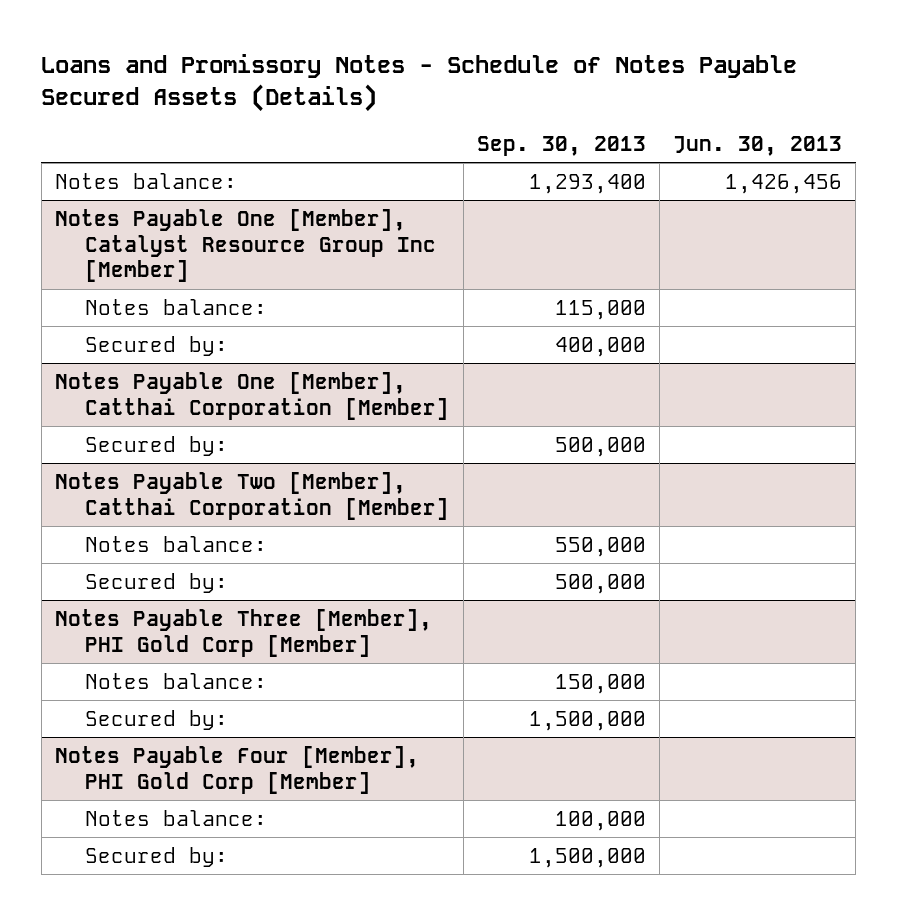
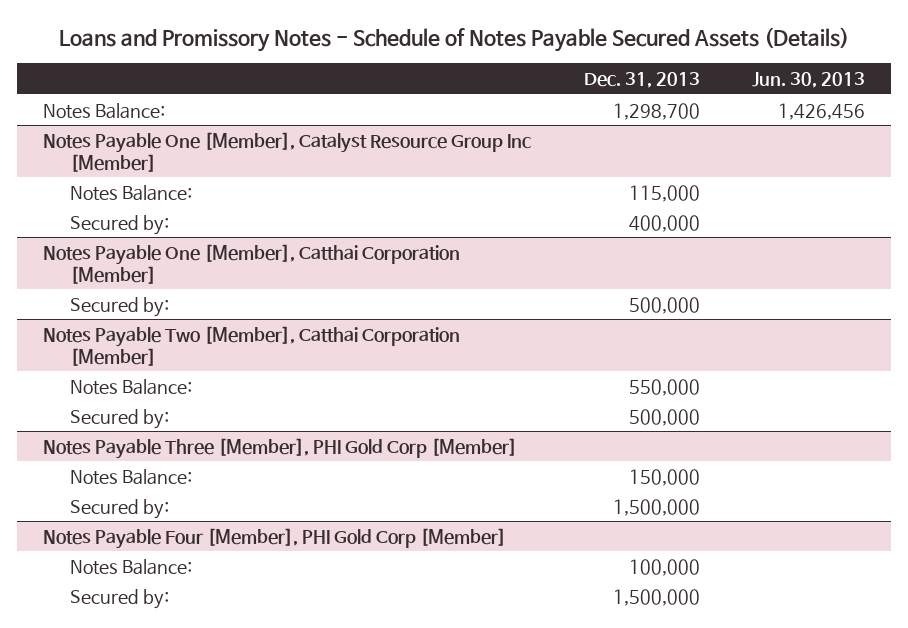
[476,136,646,157] Sep. 30, 2013 -> none
none -> [583,71,700,88] Dec. 31, 2013
[54,172,237,189] Notes balance: -> [43,102,166,119] Notes Balance:
[85,298,268,315] Notes balance: -> [70,184,193,201] Notes Balance:
[85,535,268,552] Notes balance: -> [70,378,193,395] Notes Balance:
[85,672,268,689] Notes balance: -> [70,468,193,485] Notes Balance:
[85,809,268,826] Notes balance: -> [70,558,193,575] Notes Balance:

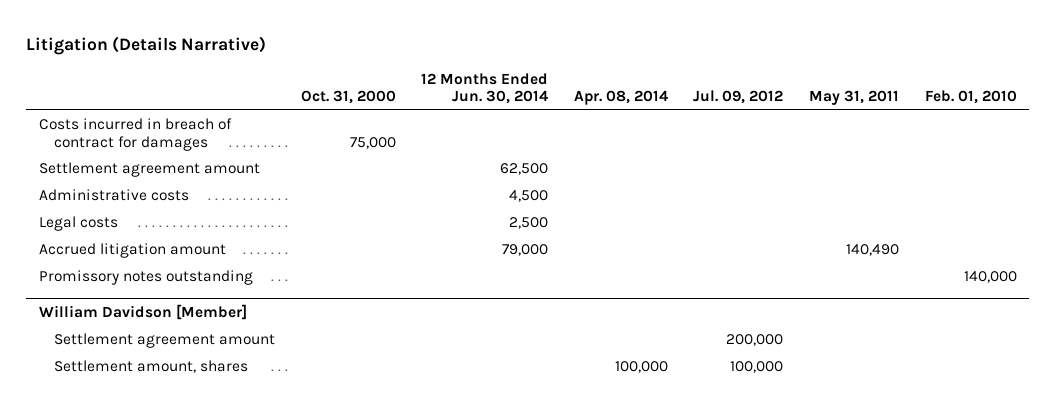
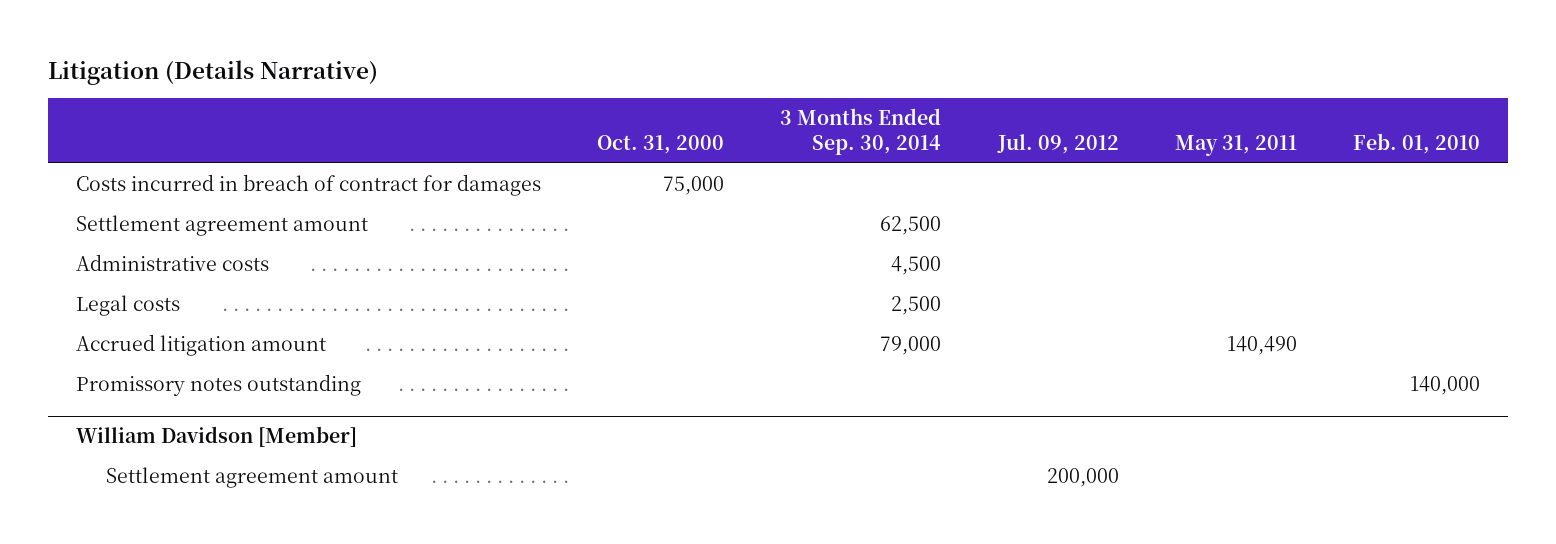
[421,72,549,105] 12 Months Ended Jun. 30, 2014 -> none
[573,90,668,106] Apr. 08, 2014 -> none
none -> [780,108,942,155] 3 Months Ended Sep. 30, 2014
[54,360,249,374] Settlement amount, shares -> none

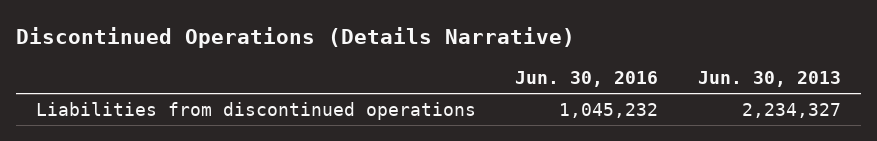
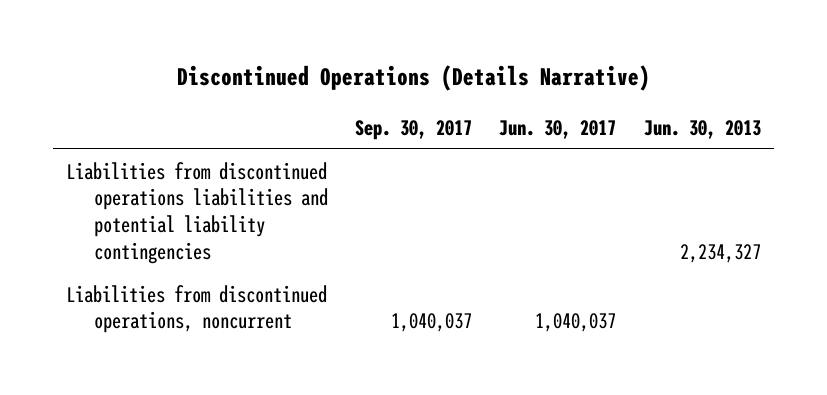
[515,71,659,88] Jun. 30, 2016 -> none
none -> [355,119,473,140] Sep. 30, 2017
none -> [499,119,617,139] Jun. 30, 2017
[36,102,477,121] Liabilities from discontinued operations -> [66,161,328,265] Liabilities from discontinued operations liabilities and potential liability contingencies
none -> [66,284,328,334] Liabilities from discontinued operations, noncurrent

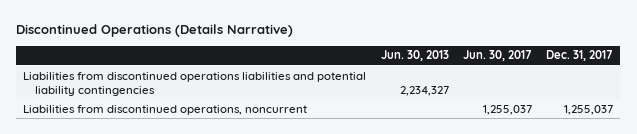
[355,119,473,140] Sep. 30, 2017 -> none
none -> [546,50,614,62] Dec. 31, 2017
[535,313,617,333] 1,040,037 -> [482,104,532,115] 1,255,037

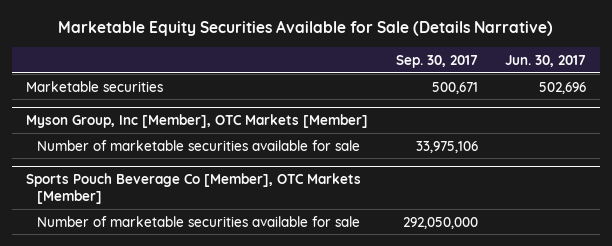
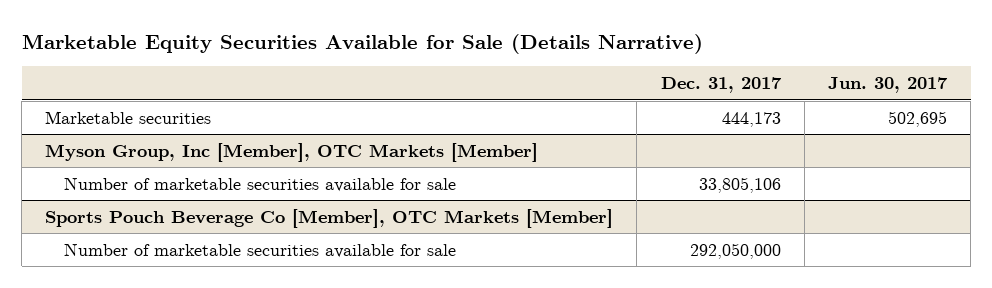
[395,54,478,68] Sep. 30, 2017 -> none
none -> [660,77,782,94] Dec. 31, 2017
[539,81,587,94] 502,696 -> [887,110,947,127] 502,695

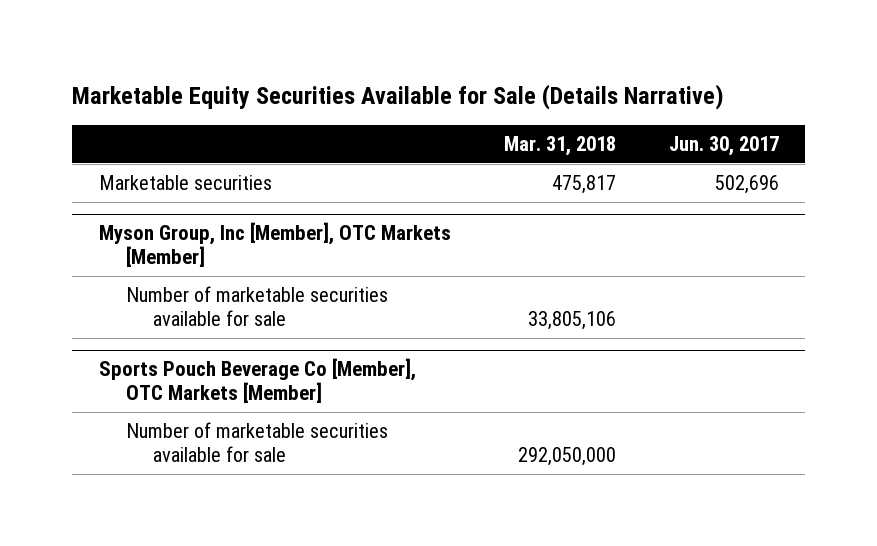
[660,77,782,94] Dec. 31, 2017 -> none
none -> [503,136,616,157] Mar. 31, 2018
[887,110,947,127] 502,695 -> [714,175,779,195] 502,696

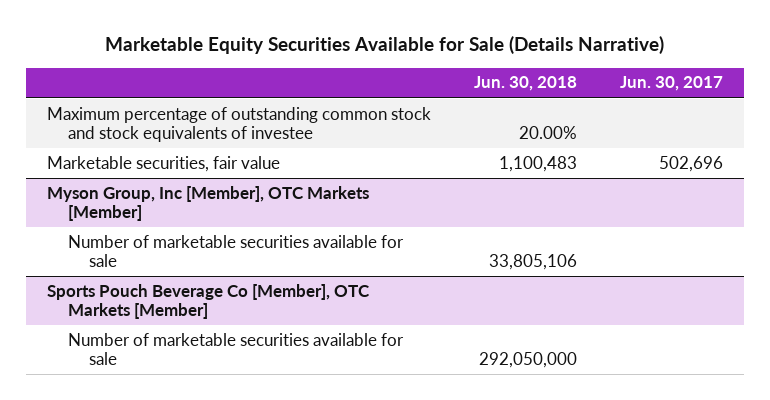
[503,136,616,157] Mar. 31, 2018 -> none
none -> [474,76,578,92] Jun. 30, 2018
none -> [47,106,432,143] Maximum percentage of outstanding common stock and stock equivalents of investee
[98,175,272,191] Marketable securities -> [47,155,281,172] Marketable securities, fair value

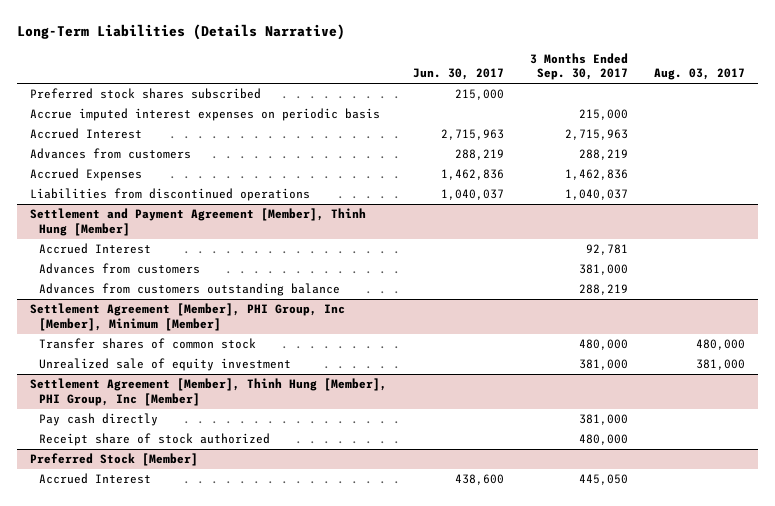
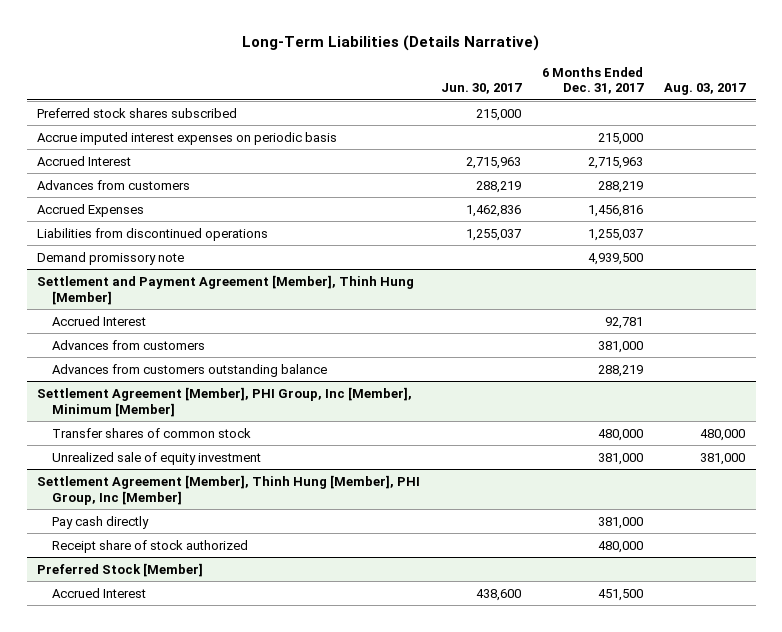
[529,52,628,81] 3 Months Ended Sep. 30, 2017 -> none
none -> [542,66,645,95] 6 Months Ended Dec. 31, 2017
[441,189,505,201] 1,040,037 -> [466,228,522,241] 1,255,037
none -> [37,251,185,265] Demand promissory note

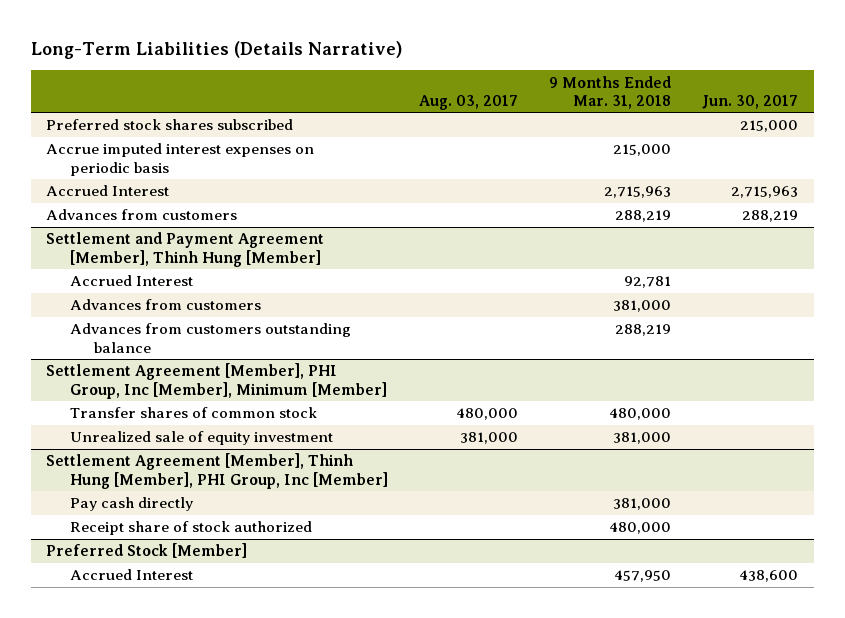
[542,66,645,95] 6 Months Ended Dec. 31, 2017 -> none
none -> [549,75,672,109] 9 Months Ended Mar. 31, 2018
[37,203,145,217] Accrued Expenses -> none
[37,227,269,241] Liabilities from discontinued operations -> none
[37,251,185,265] Demand promissory note -> none

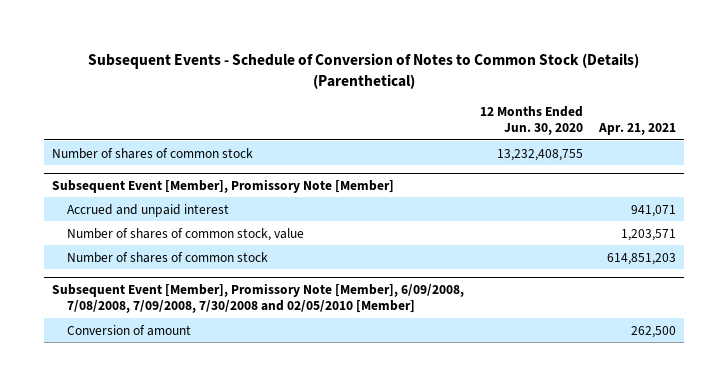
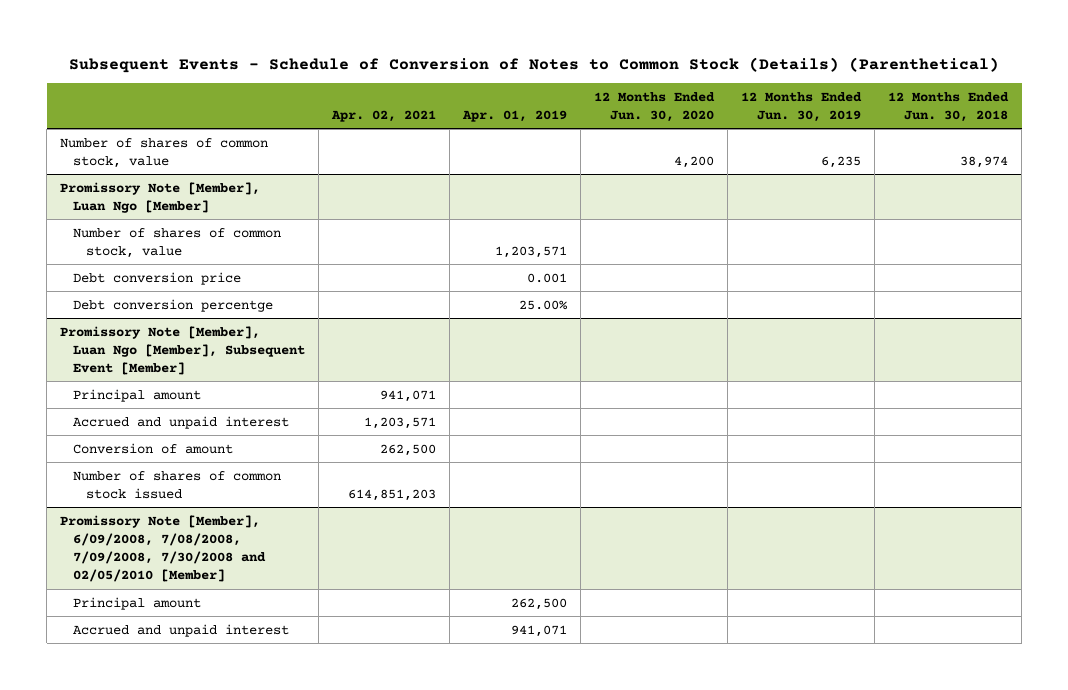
[597,123,676,136] Apr. 21, 2021 -> none
none -> [331,109,437,122] Apr. 02, 2021
none -> [462,109,568,122] Apr. 01, 2019
none -> [741,91,863,122] 12 Months Ended Jun. 30, 2019
none -> [888,91,1010,122] 12 Months Ended Jun. 30, 2018
[51,147,253,159] Number of shares of common stock -> [60,137,269,168] Number of shares of common stock, value
[496,148,583,161] 13,232,408,755 -> [674,155,715,168] 4,200
none -> [60,181,261,213] Promissory Note [Member], Luan Ngo [Member]
none -> [73,227,282,258] Number of shares of common stock, value
none -> [73,271,242,285] Debt conversion price
none -> [73,298,274,312] Debt conversion percentge
[51,178,394,193] Subsequent Event [Member], Promissory Note [Member] -> [60,325,306,375] Promissory Note [Member], Luan Ngo [Member], Subsequent Event [Member]
none -> [73,388,202,402] Principal amount
[66,227,304,241] Number of shares of common stock, value -> none
[66,324,191,336] Conversion of amount -> none
none -> [73,442,234,454] Conversion of amount
[66,251,268,263] Number of shares of common stock -> [73,470,282,499] Number of shares of common stock issued
[51,282,464,314] Subsequent Event [Member], Promissory Note [Member], 6/09/2008, 7/08/2008, 7/09/2008, 7/30/2008 and 02/05/2010 [Member] -> [60,514,267,583] Promissory Note [Member], 6/09/2008, 7/08/2008, 7/09/2008, 7/30/2008 and 02/05/2010 [Member]
none -> [73,596,202,610] Principal amount
none -> [73,623,290,637] Accrued and unpaid interest

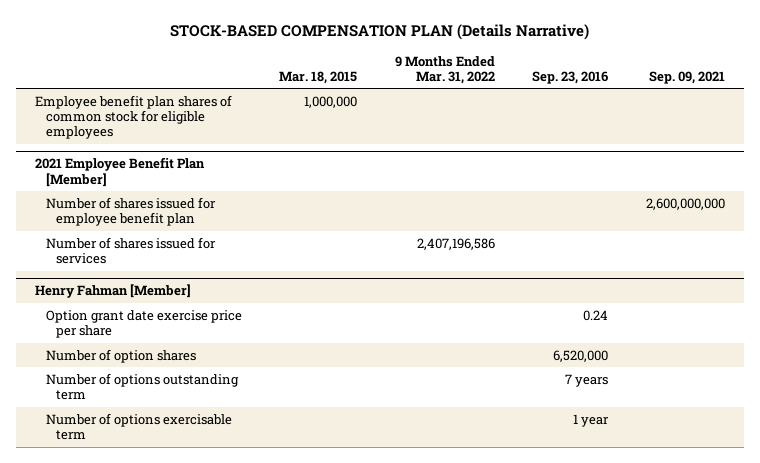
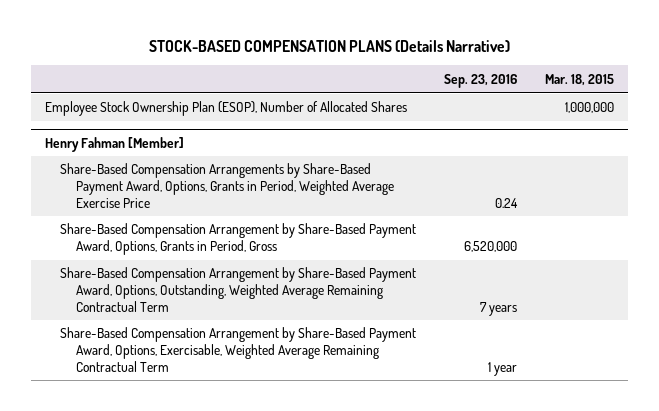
[169,23,589,40] STOCK-BASED COMPENSATION PLAN (Details Narrative) -> [149,39,511,52] STOCK-BASED COMPENSATION PLANS (Details Narrative)
[394,55,495,84] 9 Months Ended Mar. 31, 2022 -> none
[649,70,726,84] Sep. 09, 2021 -> none
[34,157,205,187] 2021 Employee Benefit Plan [Member] -> none
[45,196,216,227] Number of shares issued for employee benefit plan -> none
[45,236,216,265] Number of shares issued for services -> none
[34,94,232,140] Employee benefit plan shares of common stock for eligible employees -> [44,101,407,117] Employee Stock Ownership Plan (ESOP), Number of Allocated Shares
[45,309,242,339] Option grant date exercise price per share -> [60,163,394,208] Share-Based Compensation Arrangements by Share-Based Payment Award, Options, Grants in Period, Weighted Average Exercise Price
[45,348,196,363] Number of option shares -> [60,223,417,256] Share-Based Compensation Arrangement by Share-Based Payment Award, Options, Grants in Period, Gross
[45,372,239,401] Number of options outstanding term -> [60,267,417,312] Share-Based Compensation Arrangement by Share-Based Payment Award, Options, Outstanding, Weighted Average Remaining Contractual Term
[45,412,232,441] Number of options exercisable term -> [60,327,417,372] Share-Based Compensation Arrangement by Share-Based Payment Award, Options, Exercisable, Weighted Average Remaining Contractual Term

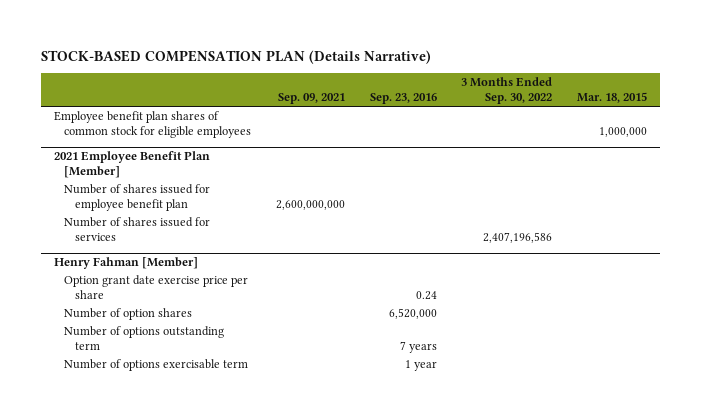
[149,39,511,52] STOCK-BASED COMPENSATION PLANS (Details Narrative) -> [41,49,432,64] STOCK-BASED COMPENSATION PLAN (Details Narrative)
none -> [277,93,345,105] Sep. 09, 2021
none -> [461,77,553,105] 3 Months Ended Sep. 30, 2022
[44,101,407,117] Employee Stock Ownership Plan (ESOP), Number of Allocated Shares -> [53,111,252,138] Employee benefit plan shares of common stock for eligible employees
none -> [53,151,210,179] 2021 Employee Benefit Plan [Member]
none -> [64,184,211,211] Number of shares issued for employee benefit plan
none -> [64,217,211,241] Number of shares issued for services
[60,163,394,208] Share-Based Compensation Arrangements by Share-Based Payment Award, Options, Grants in Period, Weighted Average Exercise Price -> [64,275,249,299] Option grant date exercise price per share
[60,223,417,256] Share-Based Compensation Arrangement by Share-Based Payment Award, Options, Grants in Period, Gross -> [64,308,193,321] Number of option shares
[60,267,417,312] Share-Based Compensation Arrangement by Share-Based Payment Award, Options, Outstanding, Weighted Average Remaining Contractual Term -> [64,326,225,350] Number of options outstanding term
[60,327,417,372] Share-Based Compensation Arrangement by Share-Based Payment Award, Options, Exercisable, Weighted Average Remaining Contractual Term -> [64,359,249,372] Number of options exercisable term

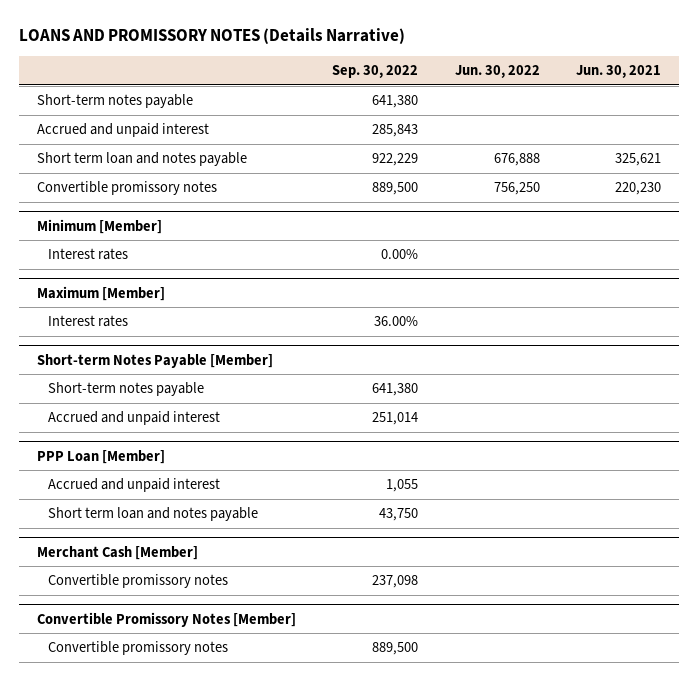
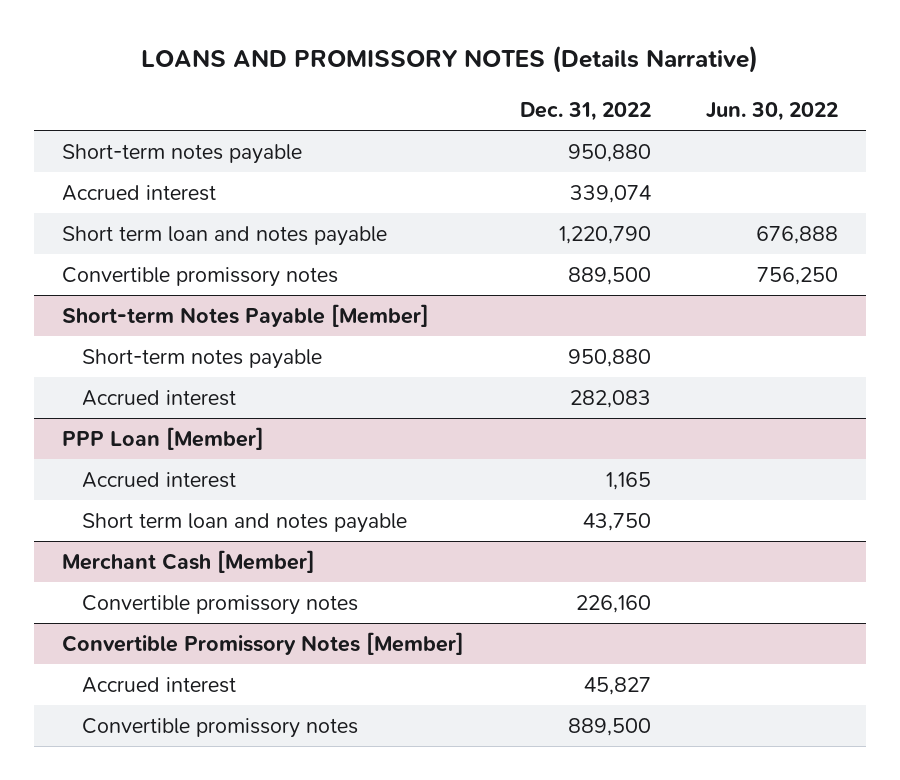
[332,65,419,79] Sep. 30, 2022 -> none
[575,65,661,79] Jun. 30, 2021 -> none
none -> [519,101,651,121] Dec. 31, 2022
[36,123,209,138] Accrued and unpaid interest -> [62,184,217,201] Accrued interest
[36,218,162,234] Minimum [Member] -> none
[48,248,129,261] Interest rates -> none
[36,285,165,301] Maximum [Member] -> none
[48,315,129,328] Interest rates -> none
[48,411,221,426] Accrued and unpaid interest -> [81,389,236,406] Accrued interest
[48,478,221,493] Accrued and unpaid interest -> [81,471,236,488] Accrued interest
none -> [81,676,236,693] Accrued interest

